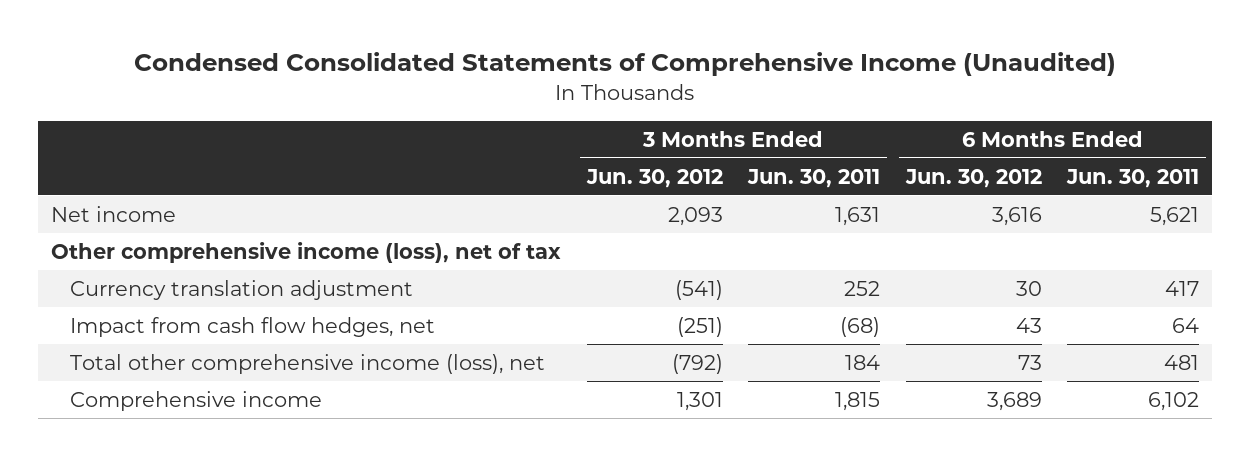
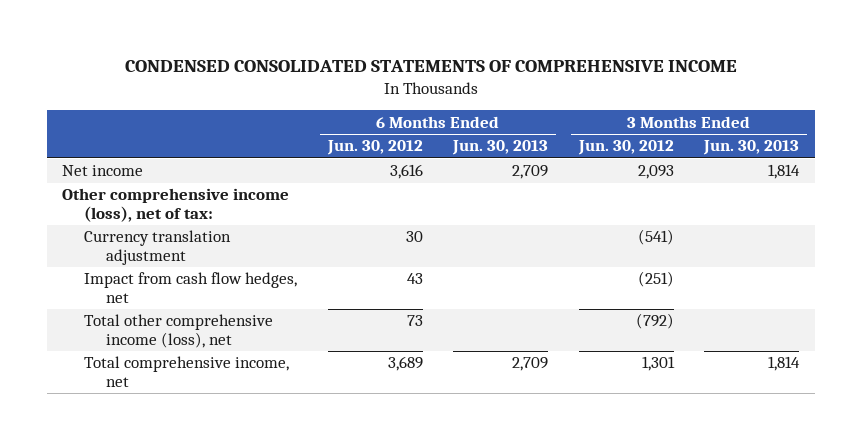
[134,52,1117,77] Condensed Consolidated Statements of Comprehensive Income (Unaudited) -> [124,60,737,73] CONDENSED CONSOLIDATED STATEMENTS OF COMPREHENSIVE INCOME
[747,168,881,188] Jun. 30, 2011 -> none
[1066,168,1200,188] Jun. 30, 2011 -> none
none -> [452,140,549,156] Jun. 30, 2013
none -> [703,140,800,156] Jun. 30, 2013
[51,241,562,263] Other comprehensive income (loss), net of tax -> [62,188,290,223] Other comprehensive income (loss), net of tax:
[69,390,322,411] Comprehensive income -> [83,356,289,388] Total comprehensive income, net

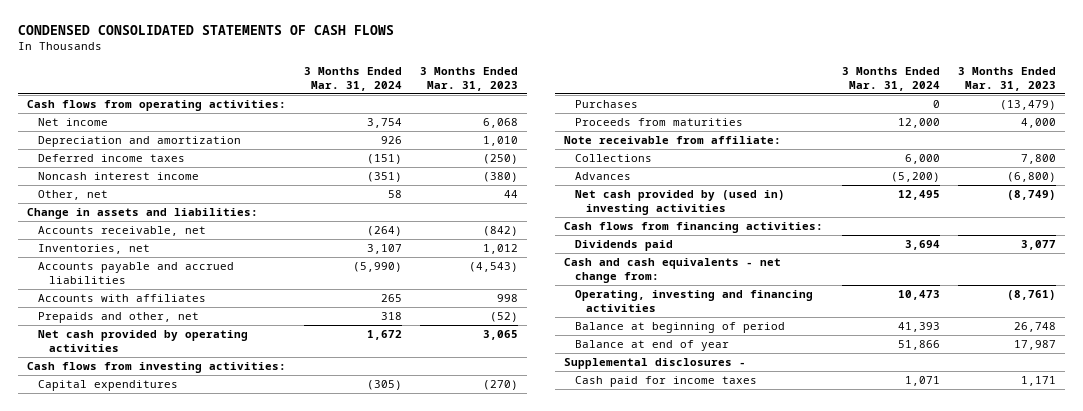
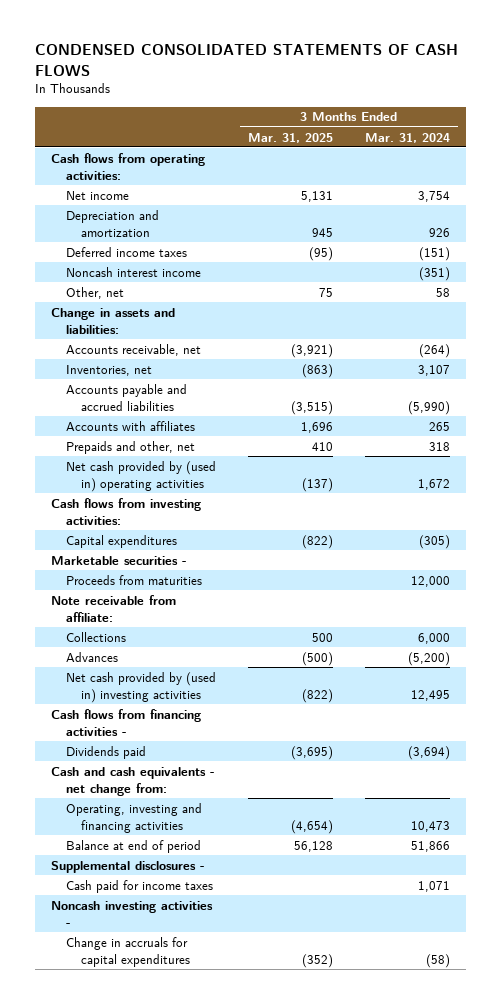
[420,66,519,91] 3 Months Ended Mar. 31, 2023 -> none
none -> [247,132,333,143] Mar. 31, 2025
[38,330,249,353] Net cash provided by operating activities -> [65,460,216,492] Net cash provided by (used in) operating activities
[575,100,639,109] Purchases -> none
none -> [50,555,187,565] Marketable securities -
[564,222,824,234] Cash flows from financing activities: -> [50,708,201,736] Cash flows from financing activities -
[904,240,940,251] 3,694 -> [408,745,451,760] (3,694)
[575,340,730,352] Balance at end of year -> none
[575,322,786,334] Balance at beginning of period -> [65,839,201,853] Balance at end of period
[897,322,940,333] 41,393 -> [411,840,451,852] 51,866
none -> [50,900,213,927] Noncash investing activities -
none -> [65,936,190,967] Change in accruals for capital expenditures

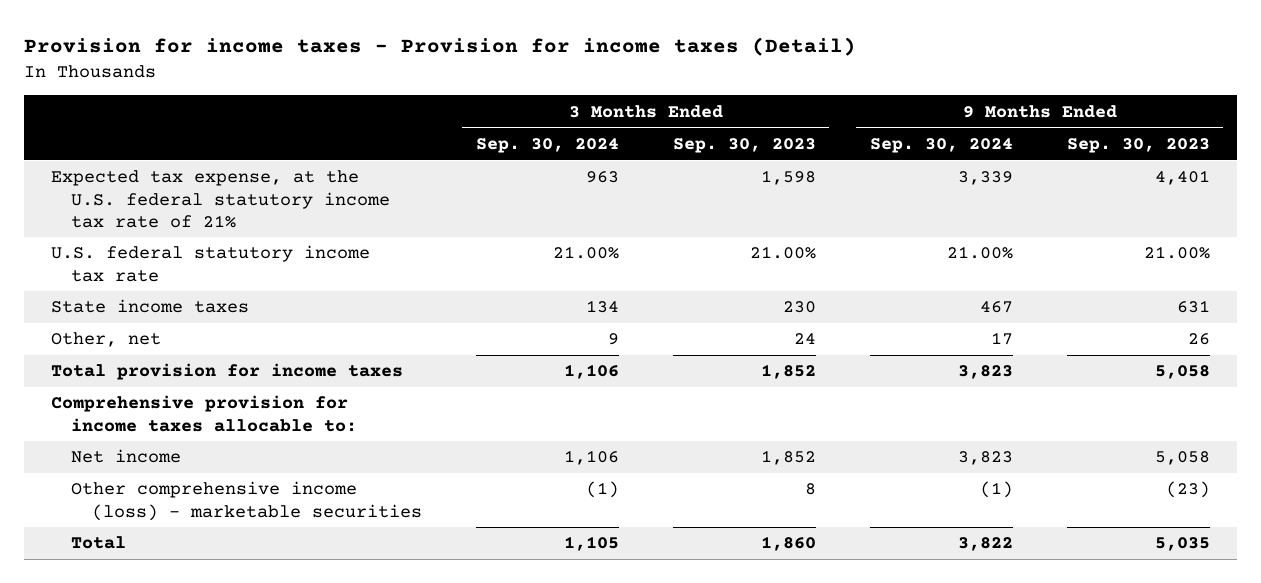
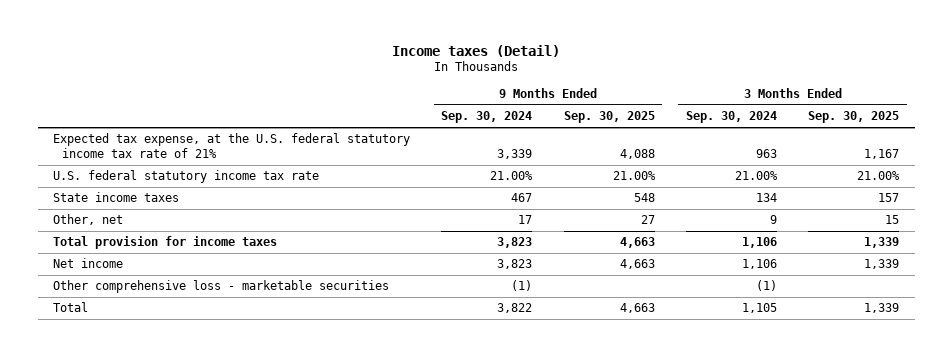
[23,37,856,57] Provision for income taxes - Provision for income taxes (Detail) -> [392,44,561,57] Income taxes (Detail)
[672,137,816,153] Sep. 30, 2023 -> none
[1066,137,1210,153] Sep. 30, 2023 -> none
none -> [563,111,655,124] Sep. 30, 2025
none -> [808,111,900,124] Sep. 30, 2025
[50,395,358,432] Comprehensive provision for income taxes allocable to: -> none
[71,481,422,521] Other comprehensive income (loss) - marketable securities -> [53,280,390,294] Other comprehensive loss - marketable securities

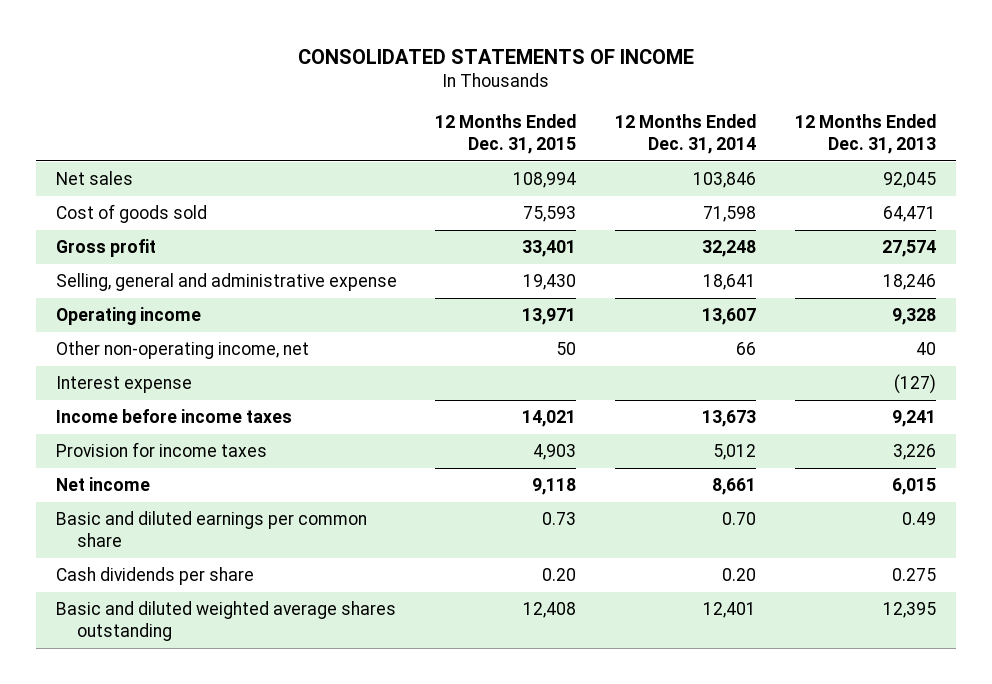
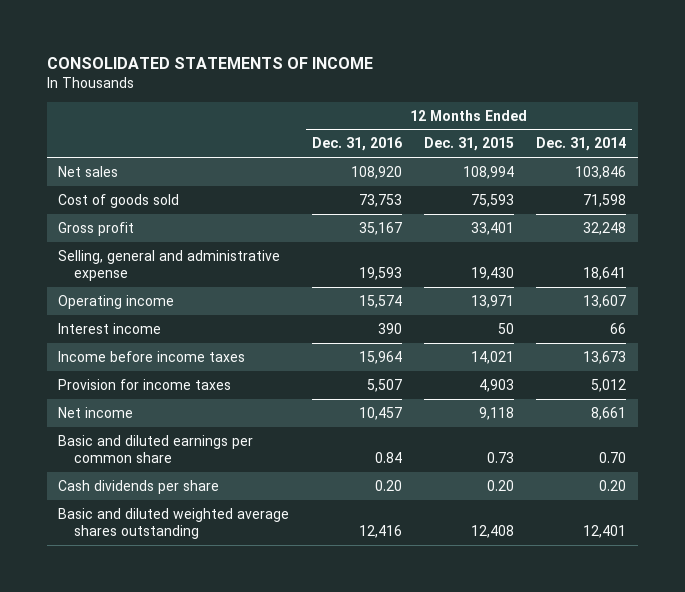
[795,113,937,155] 12 Months Ended Dec. 31, 2013 -> none
none -> [311,137,402,152] Dec. 31, 2016
[55,376,192,394] Interest expense -> none
[55,341,309,360] Other non-operating income, net -> [58,322,162,334] Interest income

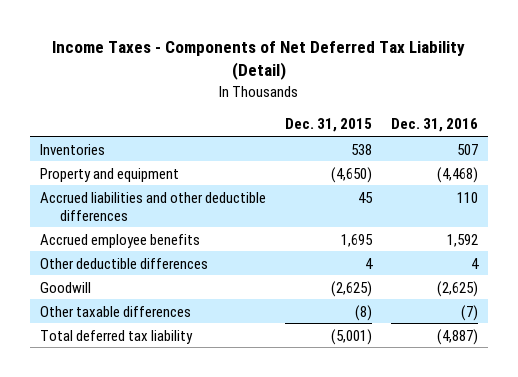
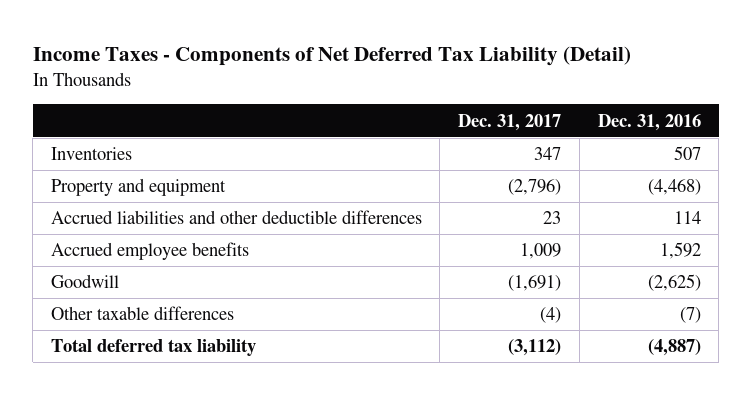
[284,118,372,133] Dec. 31, 2015 -> none
none -> [458,113,562,131] Dec. 31, 2017
[457,191,479,203] 110 -> [673,211,701,225] 114
[39,257,208,269] Other deductible differences -> none

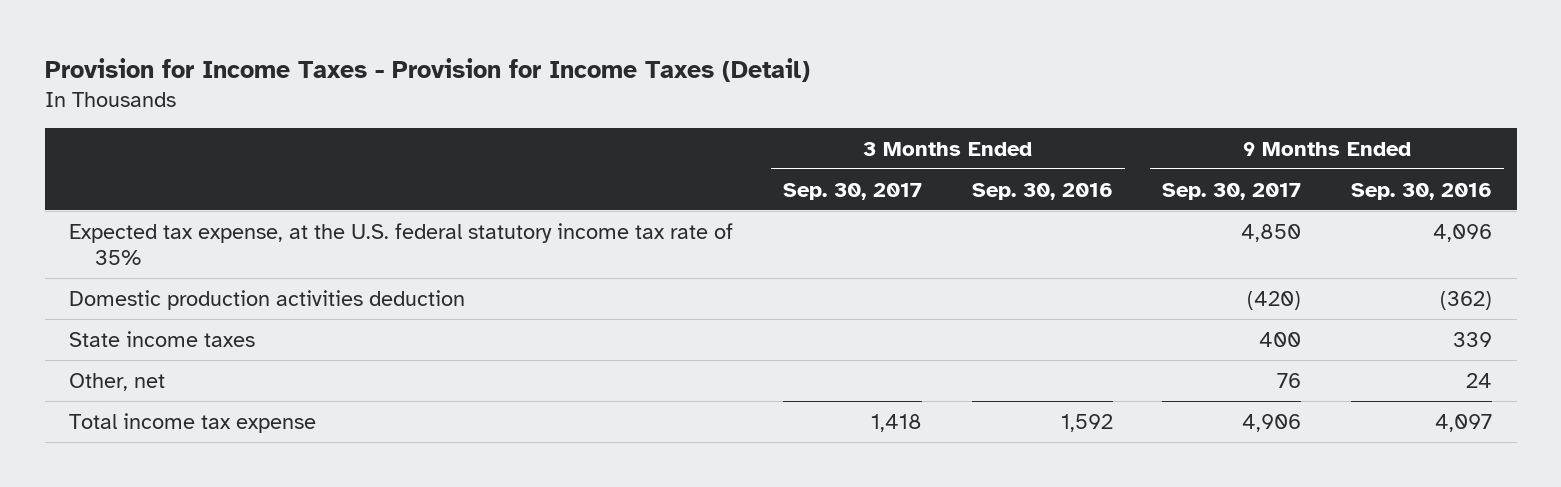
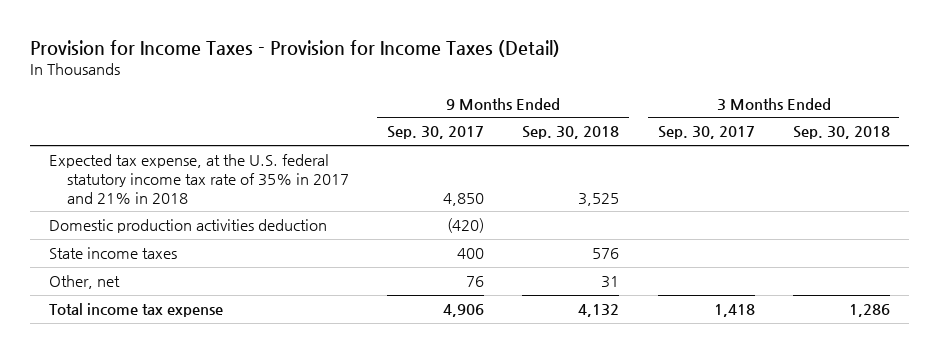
[971,182,1113,200] Sep. 30, 2016 -> none
[1350,182,1492,200] Sep. 30, 2016 -> none
none -> [522,126,620,140] Sep. 30, 2018
none -> [792,126,890,140] Sep. 30, 2018
[69,222,734,265] Expected tax expense, at the U.S. federal statutory income tax rate of 35% -> [49,154,349,204] Expected tax expense, at the U.S. federal statutory income tax rate of 35% in 2017 and 21% in 2018

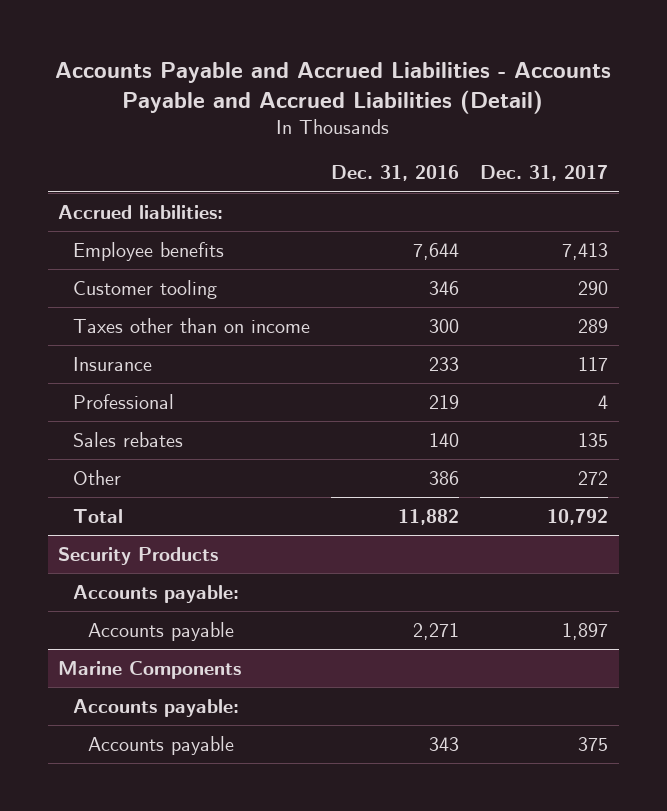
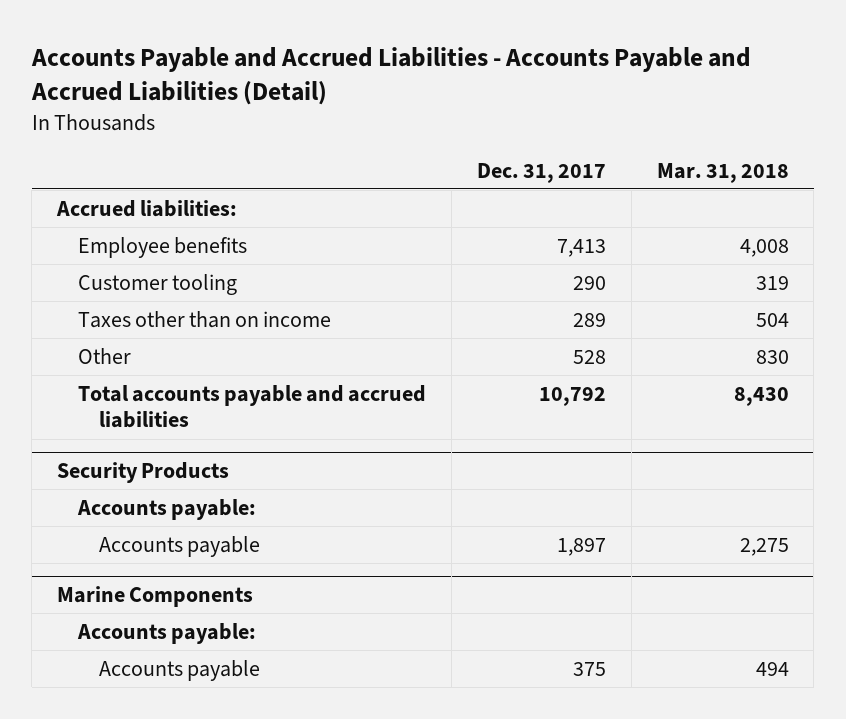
[331,165,460,182] Dec. 31, 2016 -> none
none -> [656,162,789,183] Mar. 31, 2018
[72,356,152,371] Insurance -> none
[72,393,174,409] Professional -> none
[72,431,183,447] Sales rebates -> none
[578,470,609,485] 272 -> [572,349,606,364] 528
[72,508,123,523] Total -> [78,384,427,429] Total accounts payable and accrued liabilities

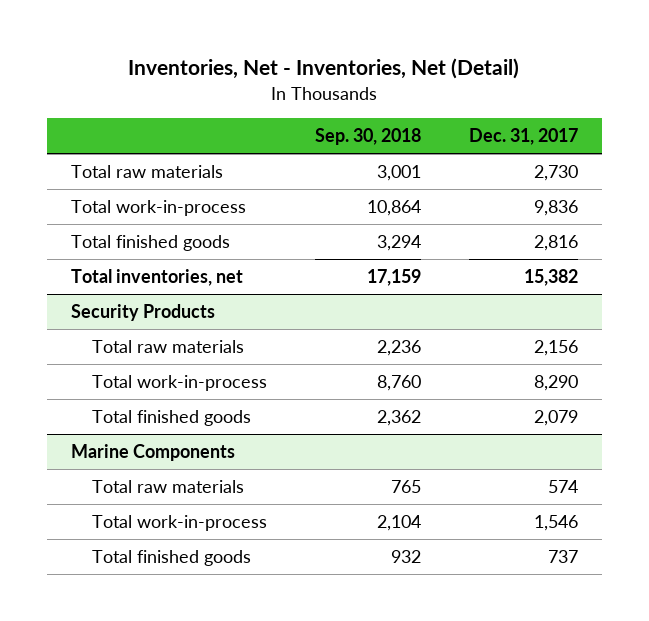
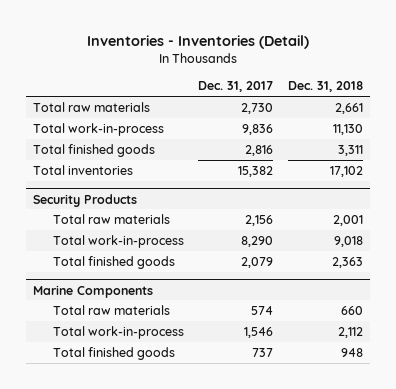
[128,58,520,80] Inventories, Net - Inventories, Net (Detail) -> [86,34,309,49] Inventories - Inventories (Detail)
[314,128,421,146] Sep. 30, 2018 -> none
none -> [287,81,363,93] Dec. 31, 2018
[70,269,243,287] Total inventories, net -> [33,164,134,175] Total inventories

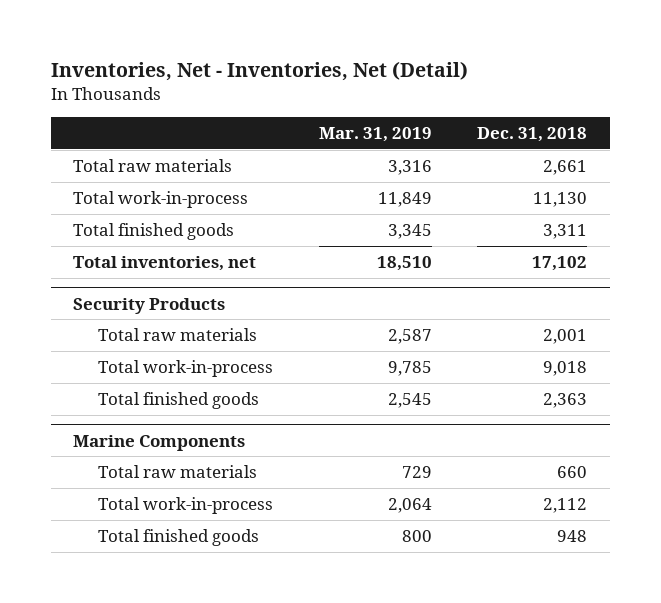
[86,34,309,49] Inventories - Inventories (Detail) -> [50,61,468,82] Inventories, Net - Inventories, Net (Detail)
[198,81,274,93] Dec. 31, 2017 -> none
none -> [318,126,432,142] Mar. 31, 2019
[33,164,134,175] Total inventories -> [73,255,257,271] Total inventories, net

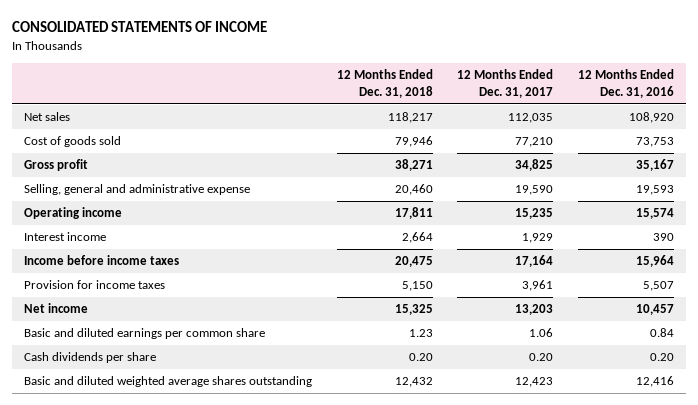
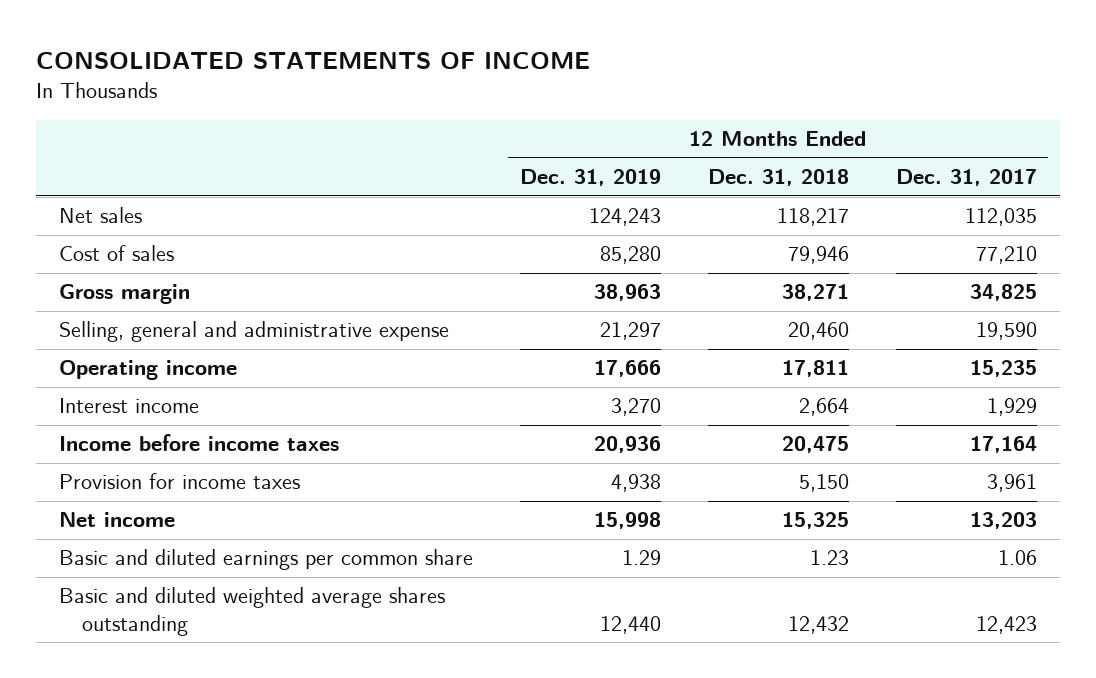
[578,69,675,99] 12 Months Ended Dec. 31, 2016 -> none
none -> [520,169,662,187] Dec. 31, 2019
[23,136,121,148] Cost of goods sold -> [59,245,175,262] Cost of sales
[23,159,88,172] Gross profit -> [59,284,191,305] Gross margin
[23,352,156,364] Cash dividends per share -> none

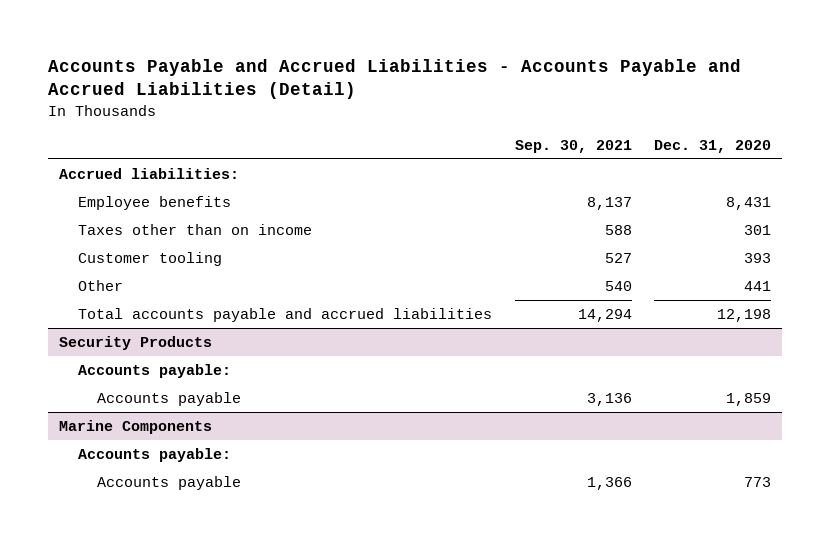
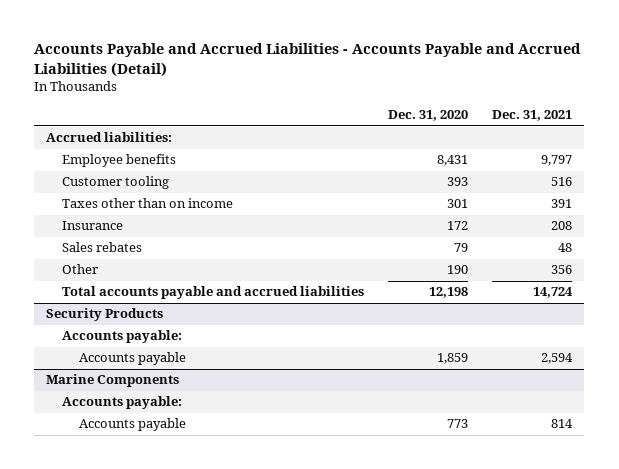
[514,139,632,153] Sep. 30, 2021 -> none
none -> [492,110,573,122] Dec. 31, 2021
[78,223,313,235] Taxes other than on income -> [62,198,234,209] Taxes other than on income
none -> [62,221,124,231] Insurance
none -> [62,242,143,253] Sales rebates
[744,280,772,291] 441 -> [447,265,469,275] 190

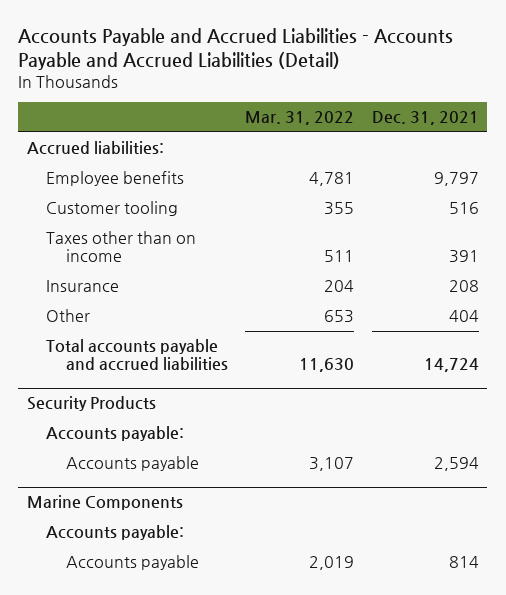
[388,110,469,122] Dec. 31, 2020 -> none
none -> [245,111,355,126] Mar. 31, 2022
[62,242,143,253] Sales rebates -> none
[551,265,573,275] 356 -> [448,310,479,323] 404

